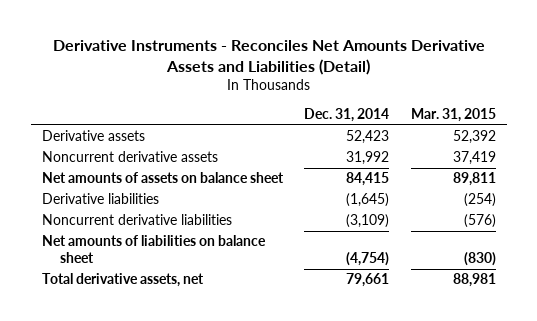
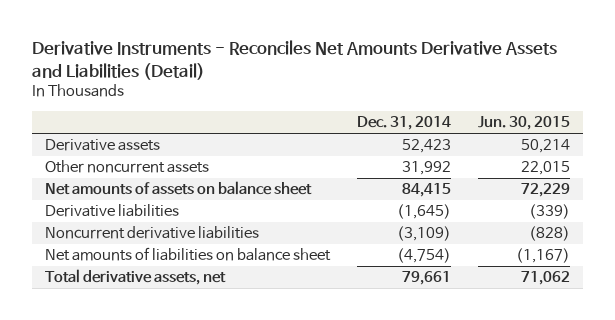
[410,107,496,122] Mar. 31, 2015 -> none
none -> [477,116,570,131] Jun. 30, 2015
[41,151,218,163] Noncurrent derivative assets -> [45,160,210,174] Other noncurrent assets

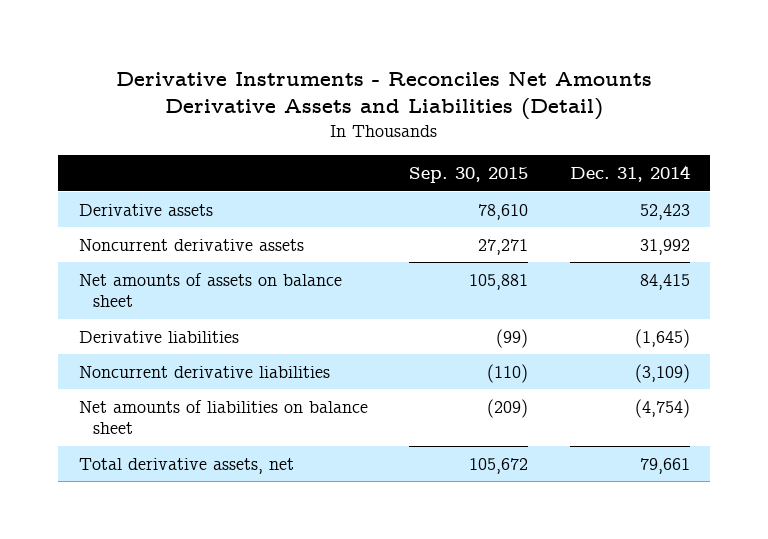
[477,116,570,131] Jun. 30, 2015 -> none
none -> [409,167,529,184] Sep. 30, 2015
[45,160,210,174] Other noncurrent assets -> [78,238,304,251] Noncurrent derivative assets

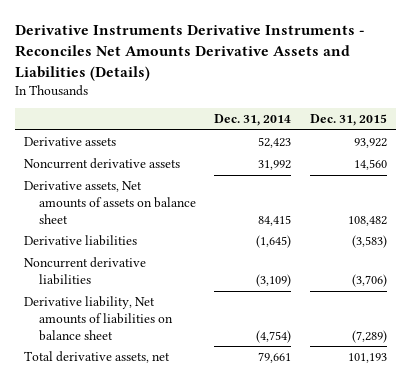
[116,70,653,121] Derivative Instruments - Reconciles Net Amounts Derivative Assets and Liabilities (Detail) -> [14,25,365,81] Derivative Instruments Derivative Instruments - Reconciles Net Amounts Derivative Assets and Liabilities (Details)
[409,167,529,184] Sep. 30, 2015 -> none
none -> [309,114,387,127] Dec. 31, 2015
[78,272,342,308] Net amounts of assets on balance sheet -> [23,181,197,224] Derivative assets, Net amounts of assets on balance sheet
[78,399,368,435] Net amounts of liabilities on balance sheet -> [23,296,174,341] Derivative liability, Net amounts of liabilities on balance sheet

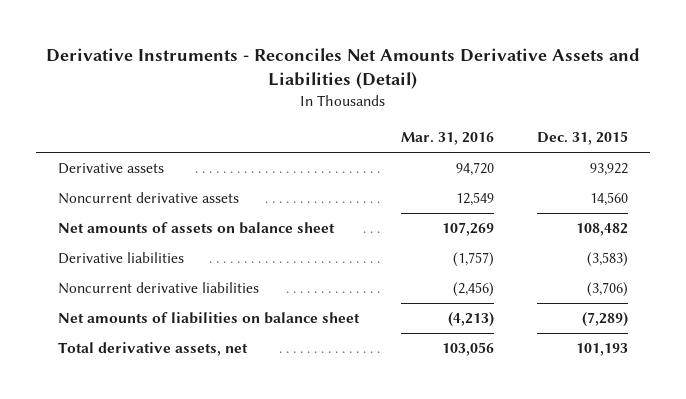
[14,25,365,81] Derivative Instruments Derivative Instruments - Reconciles Net Amounts Derivative Assets and Liabilities (Details) -> [45,47,640,89] Derivative Instruments - Reconciles Net Amounts Derivative Assets and Liabilities (Detail)
[214,114,292,127] Dec. 31, 2014 -> none
none -> [401,131,495,145] Mar. 31, 2016
[23,181,197,224] Derivative assets, Net amounts of assets on balance sheet -> [57,222,335,235] Net amounts of assets on balance sheet
[23,296,174,341] Derivative liability, Net amounts of liabilities on balance sheet -> [57,312,360,325] Net amounts of liabilities on balance sheet

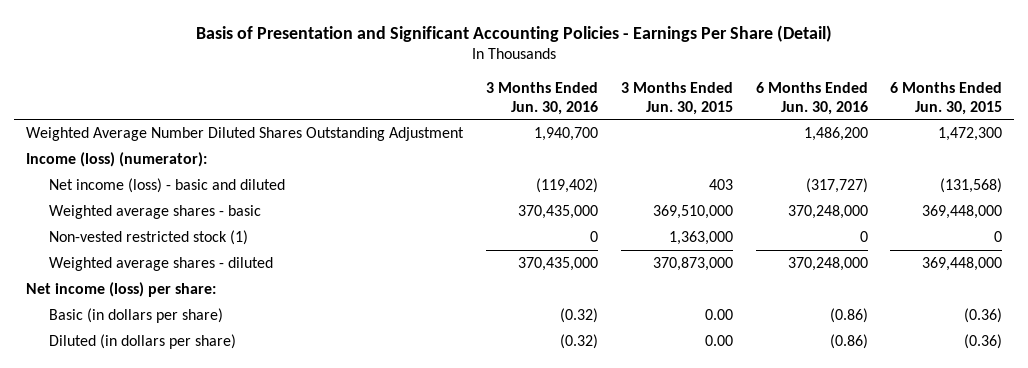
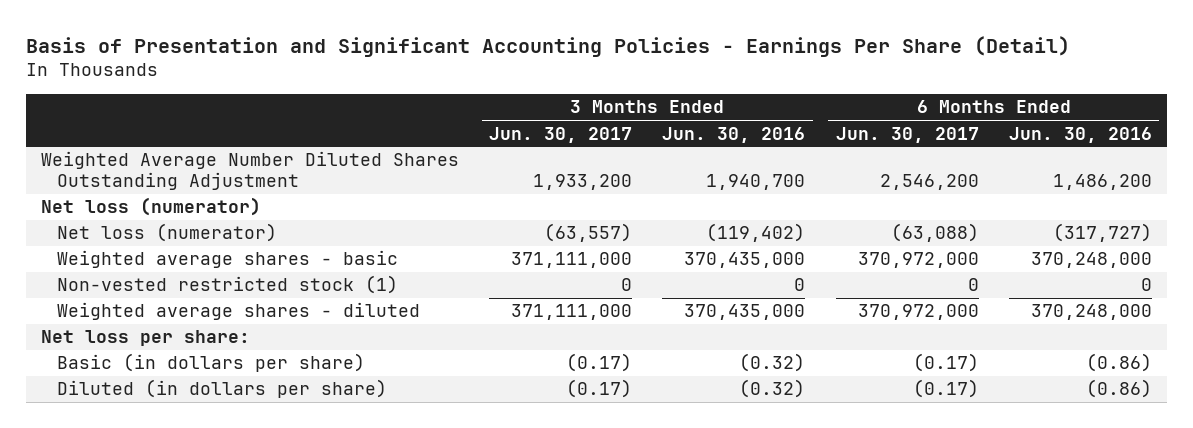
[620,81,733,115] 3 Months Ended Jun. 30, 2015 -> none
[890,81,1003,115] 6 Months Ended Jun. 30, 2015 -> none
none -> [489,126,633,143] Jun. 30, 2017
none -> [835,126,979,143] Jun. 30, 2017
[25,151,207,167] Income (loss) (numerator): -> [41,197,262,217] Net loss (numerator)
[49,177,286,193] Net income (loss) - basic and diluted -> [57,223,278,243] Net loss (numerator)
[25,281,216,297] Net income (loss) per share: -> [41,330,251,347] Net loss per share:

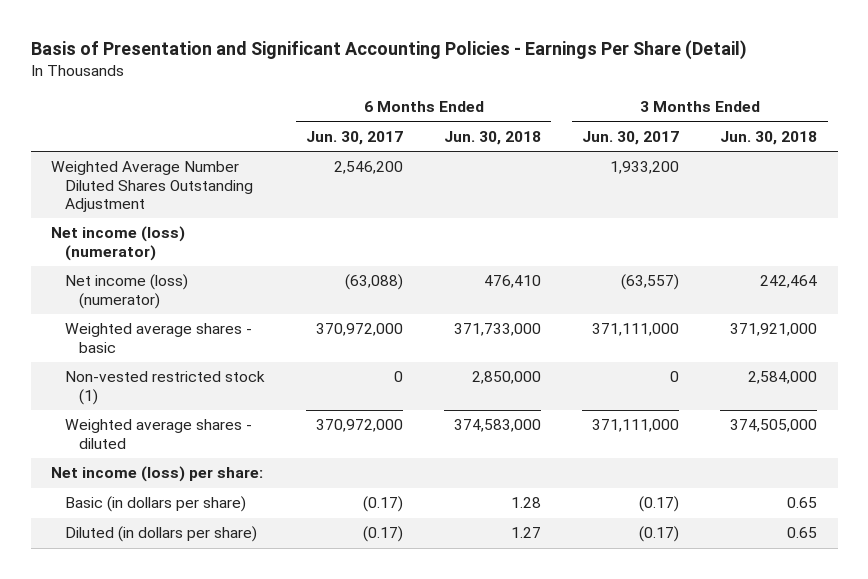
[662,126,806,143] Jun. 30, 2016 -> none
[1008,126,1152,143] Jun. 30, 2016 -> none
none -> [444,130,542,145] Jun. 30, 2018
none -> [720,130,818,145] Jun. 30, 2018
[41,197,262,217] Net loss (numerator) -> [51,226,186,261] Net income (loss) (numerator)
[57,223,278,243] Net loss (numerator) -> [64,274,188,309] Net income (loss) (numerator)
[41,330,251,347] Net loss per share: -> [51,466,264,483] Net income (loss) per share:

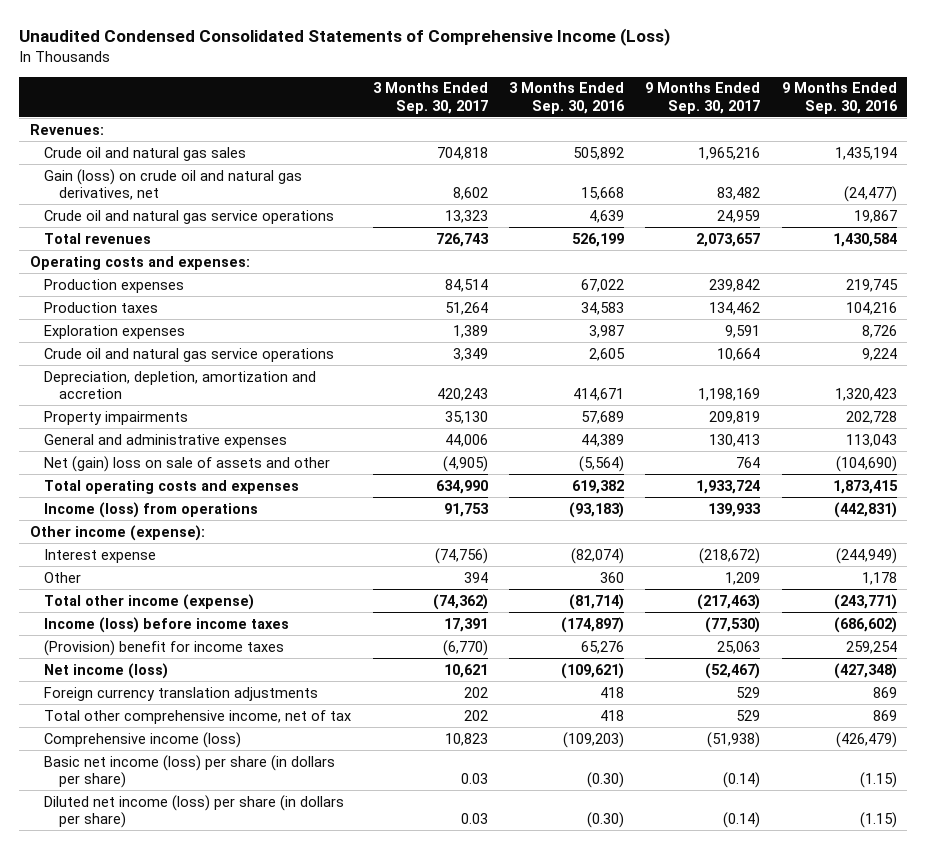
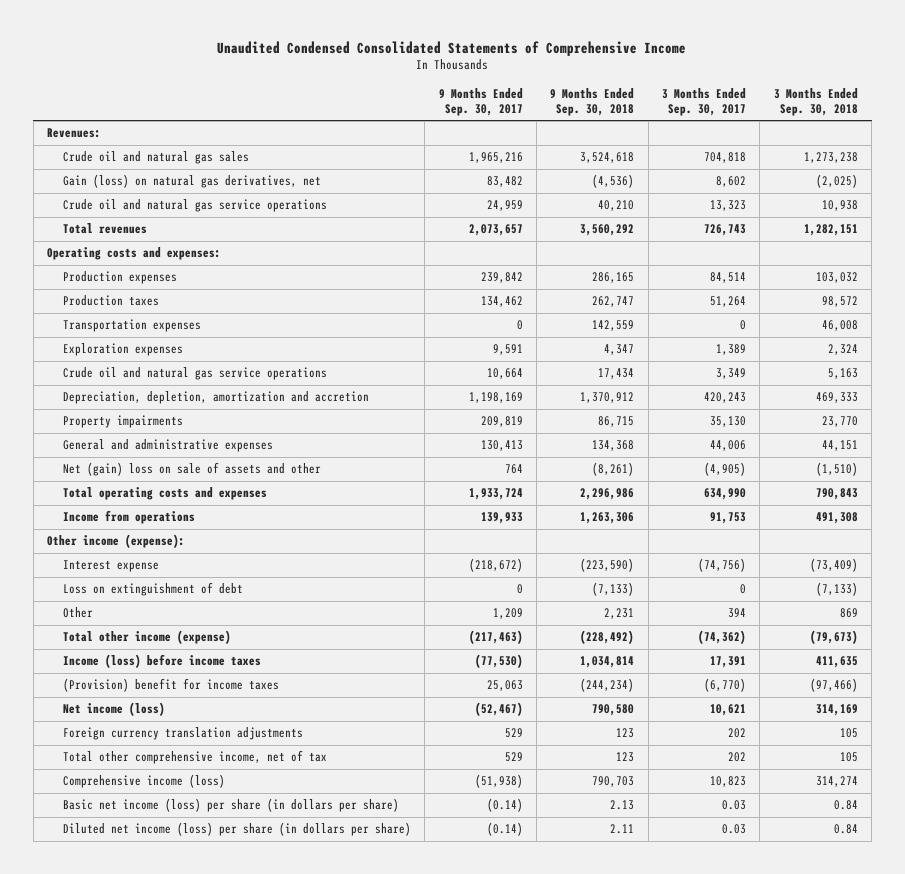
[19,28,671,47] Unaudited Condensed Consolidated Statements of Comprehensive Income (Loss) -> [217,40,687,56] Unaudited Condensed Consolidated Statements of Comprehensive Income
[508,82,625,114] 3 Months Ended Sep. 30, 2016 -> none
[781,82,898,114] 9 Months Ended Sep. 30, 2016 -> none
none -> [550,88,635,116] 9 Months Ended Sep. 30, 2018
none -> [773,88,858,116] 3 Months Ended Sep. 30, 2018
[44,168,303,200] Gain (loss) on crude oil and natural gas derivatives, net -> [62,174,321,189] Gain (loss) on natural gas derivatives, net
none -> [62,319,201,333] Transportation expenses
[44,501,259,518] Income (loss) from operations -> [62,510,195,525] Income from operations
none -> [62,582,243,597] Loss on extinguishment of debt

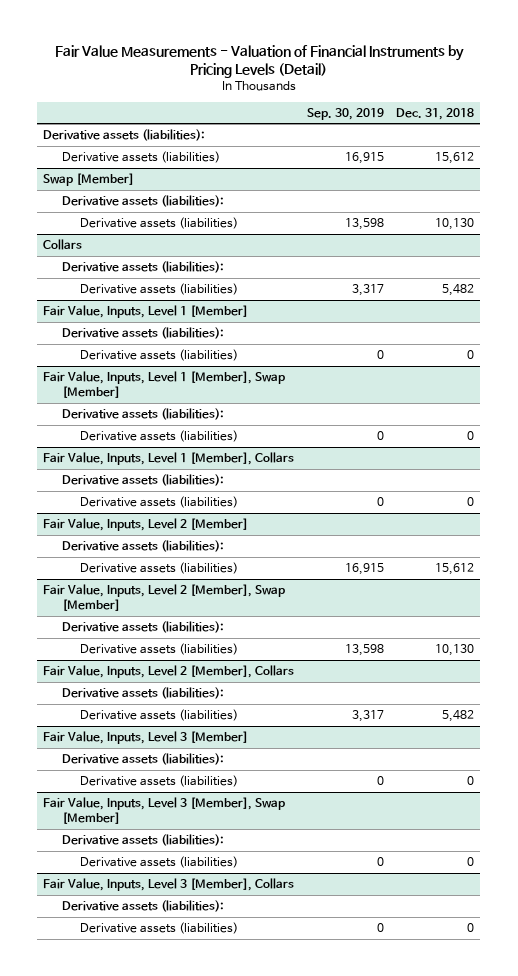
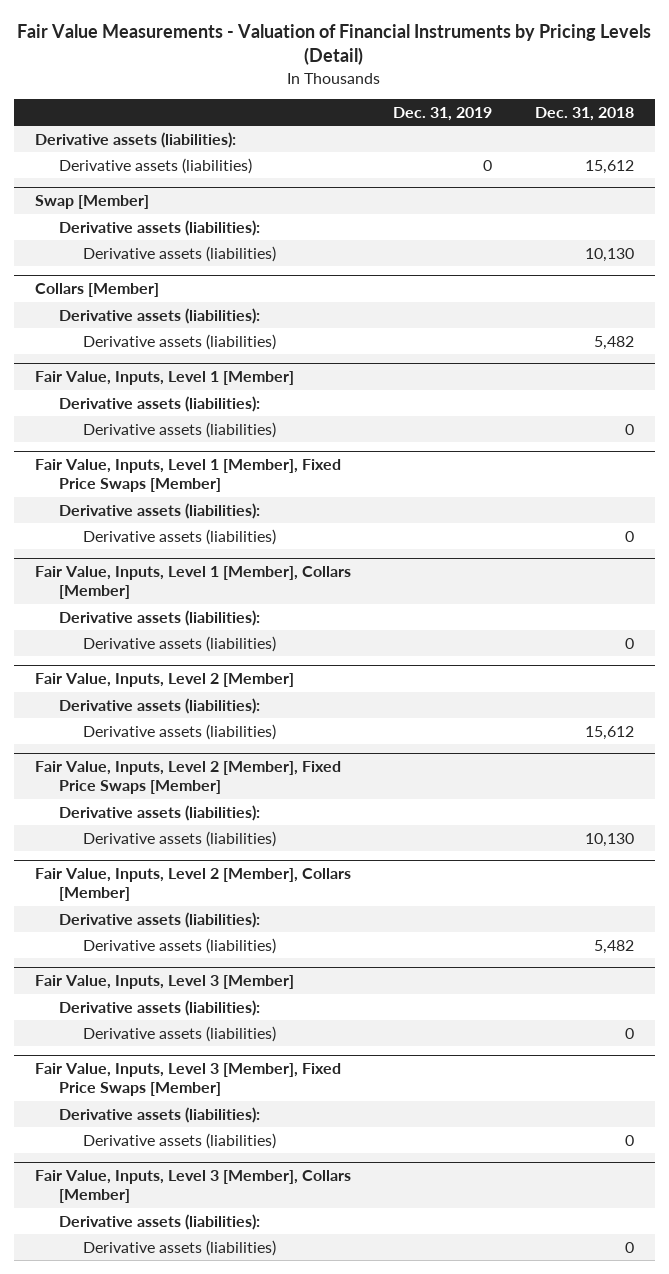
[306,107,384,120] Sep. 30, 2019 -> none
none -> [393,106,493,121] Dec. 31, 2019
[43,239,83,251] Collars -> [35,283,160,298] Collars [Member]
[43,371,286,399] Fair Value, Inputs, Level 1 [Member], Swap [Member] -> [35,459,342,493] Fair Value, Inputs, Level 1 [Member], Fixed Price Swaps [Member]
[43,452,295,466] Fair Value, Inputs, Level 1 [Member], Collars -> [35,566,352,600] Fair Value, Inputs, Level 1 [Member], Collars [Member]
[43,584,286,612] Fair Value, Inputs, Level 2 [Member], Swap [Member] -> [35,761,342,795] Fair Value, Inputs, Level 2 [Member], Fixed Price Swaps [Member]
[43,665,295,679] Fair Value, Inputs, Level 2 [Member], Collars -> [35,868,352,902] Fair Value, Inputs, Level 2 [Member], Collars [Member]
[43,797,286,825] Fair Value, Inputs, Level 3 [Member], Swap [Member] -> [35,1063,342,1097] Fair Value, Inputs, Level 3 [Member], Fixed Price Swaps [Member]
[43,878,295,892] Fair Value, Inputs, Level 3 [Member], Collars -> [35,1170,352,1204] Fair Value, Inputs, Level 3 [Member], Collars [Member]

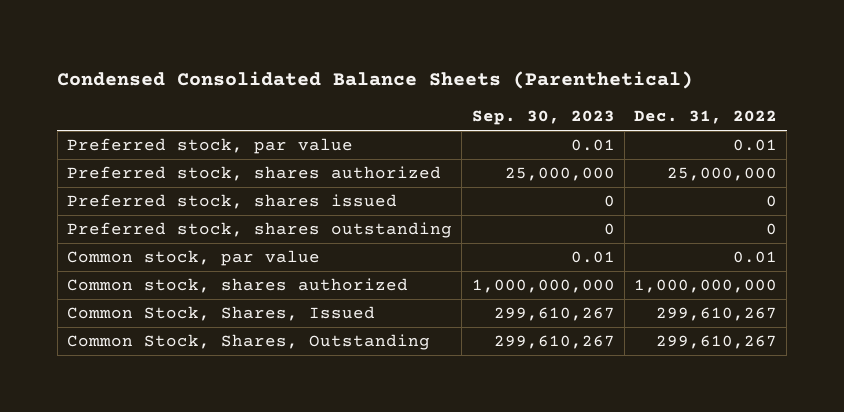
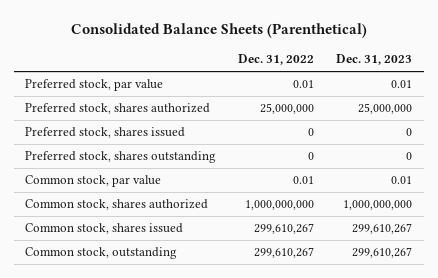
[57,70,694,89] Condensed Consolidated Balance Sheets (Parenthetical) -> [70,23,367,39] Consolidated Balance Sheets (Parenthetical)
[471,110,615,126] Sep. 30, 2023 -> none
none -> [336,54,413,66] Dec. 31, 2023
[67,306,376,322] Common Stock, Shares, Issued -> [25,223,184,235] Common stock, shares issued
[67,334,431,351] Common Stock, Shares, Outstanding -> [25,247,178,260] Common stock, outstanding

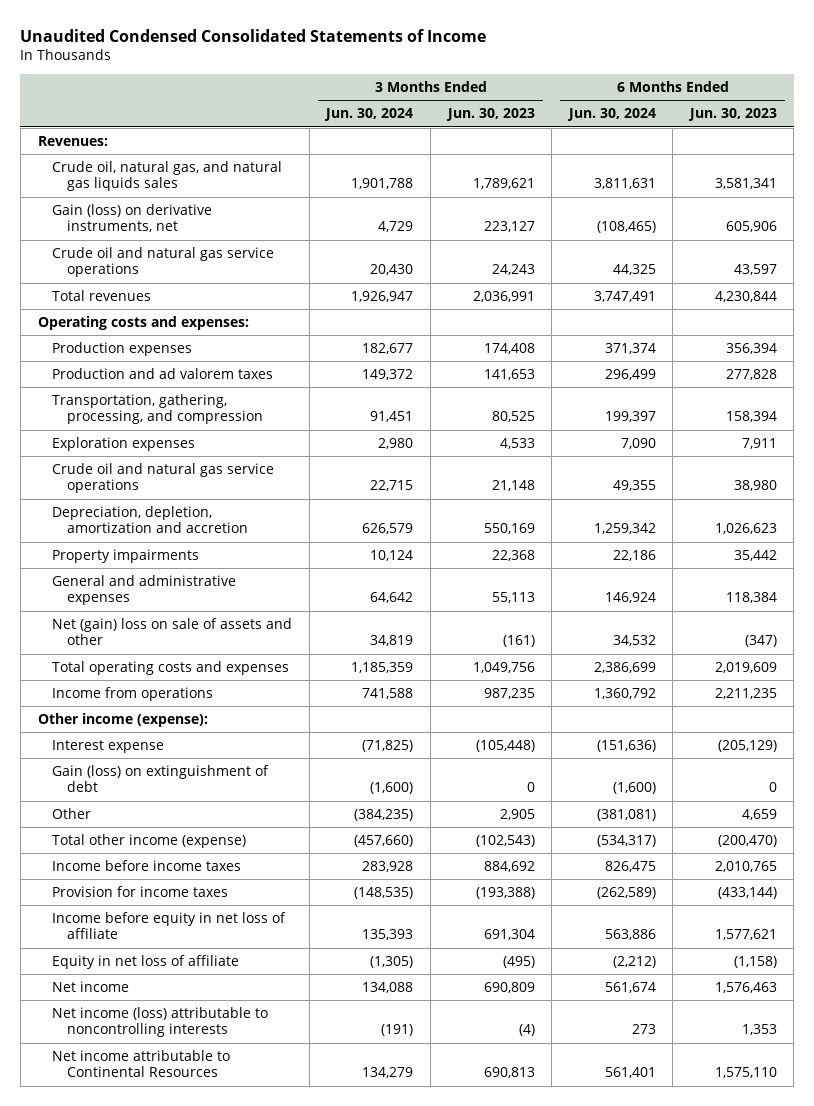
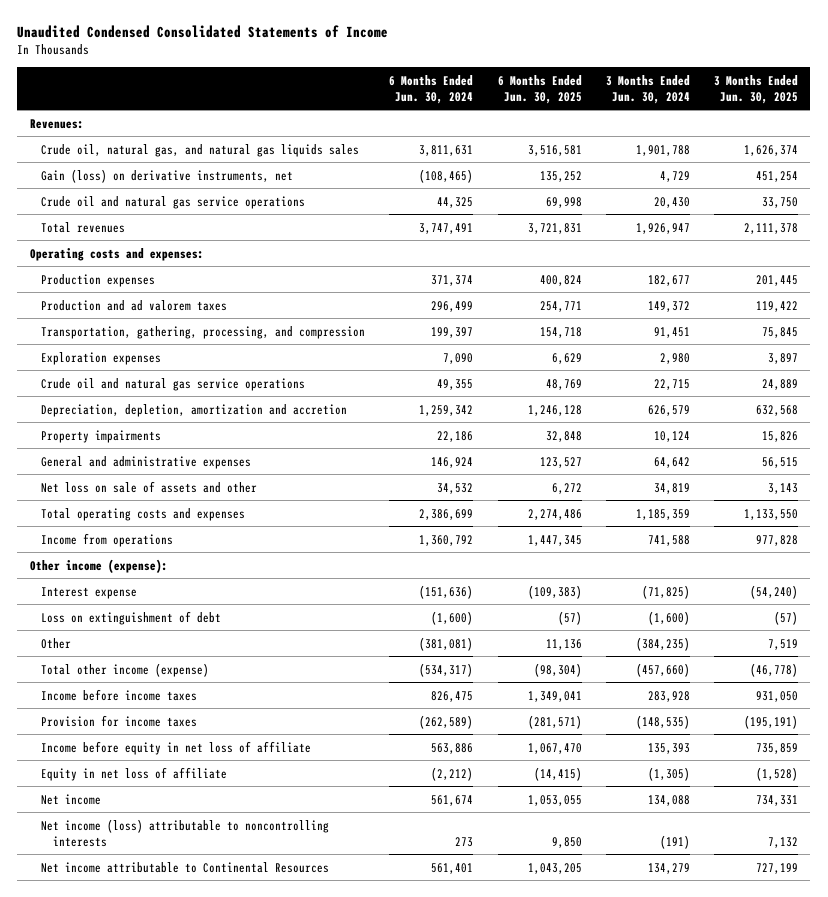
[445,108,535,122] Jun. 30, 2023 -> none
[687,108,777,122] Jun. 30, 2023 -> none
none -> [497,74,582,104] 6 Months Ended Jun. 30, 2025
none -> [714,74,799,104] 3 Months Ended Jun. 30, 2025
[52,618,293,646] Net (gain) loss on sale of assets and other -> [41,480,258,493] Net loss on sale of assets and other
[52,765,270,793] Gain (loss) on extinguishment of debt -> [41,610,222,625] Loss on extinguishment of debt

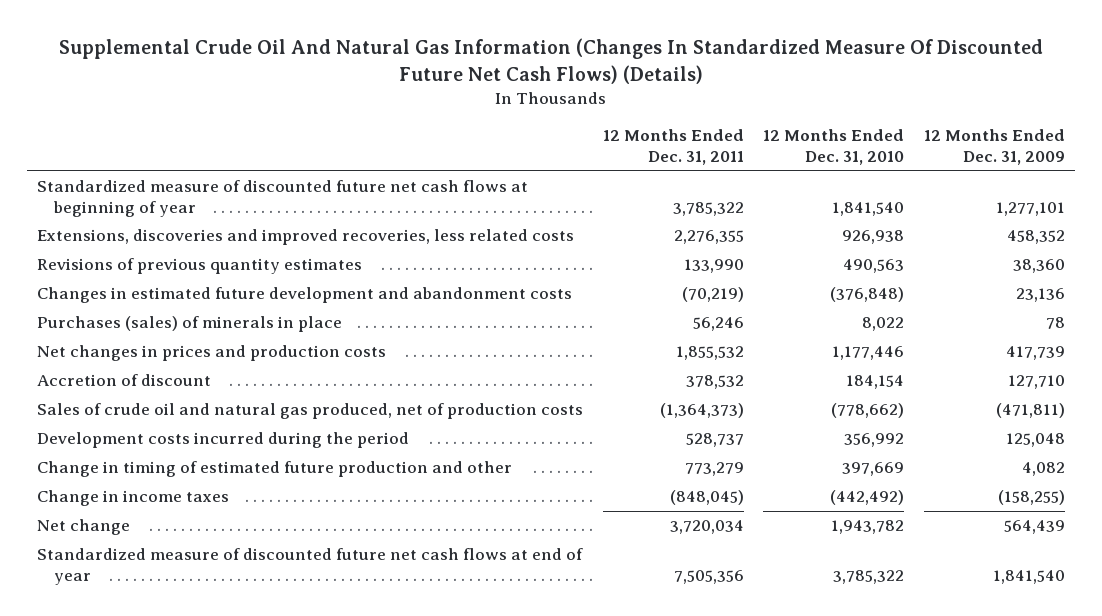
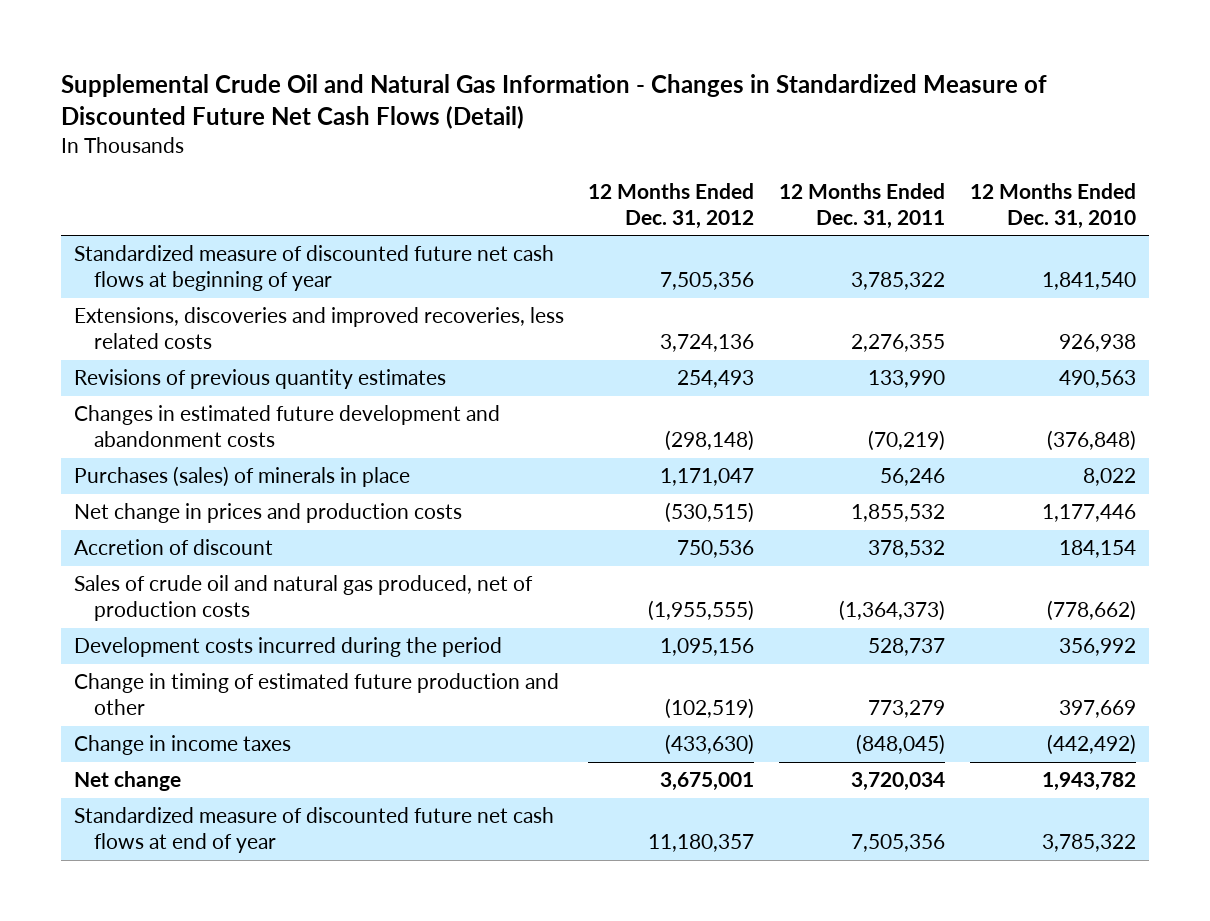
[59,38,1044,84] Supplemental Crude Oil And Natural Gas Information (Changes In Standardized Measure Of Discounted Future Net Cash Flows) (Details) -> [61,74,1048,130] Supplemental Crude Oil and Natural Gas Information - Changes in Standardized Measure of Discounted Future Net Cash Flows (Detail)
[923,129,1065,165] 12 Months Ended Dec. 31, 2009 -> none
none -> [588,182,755,230] 12 Months Ended Dec. 31, 2012
[37,345,387,362] Net changes in prices and production costs -> [73,503,462,524] Net change in prices and production costs

